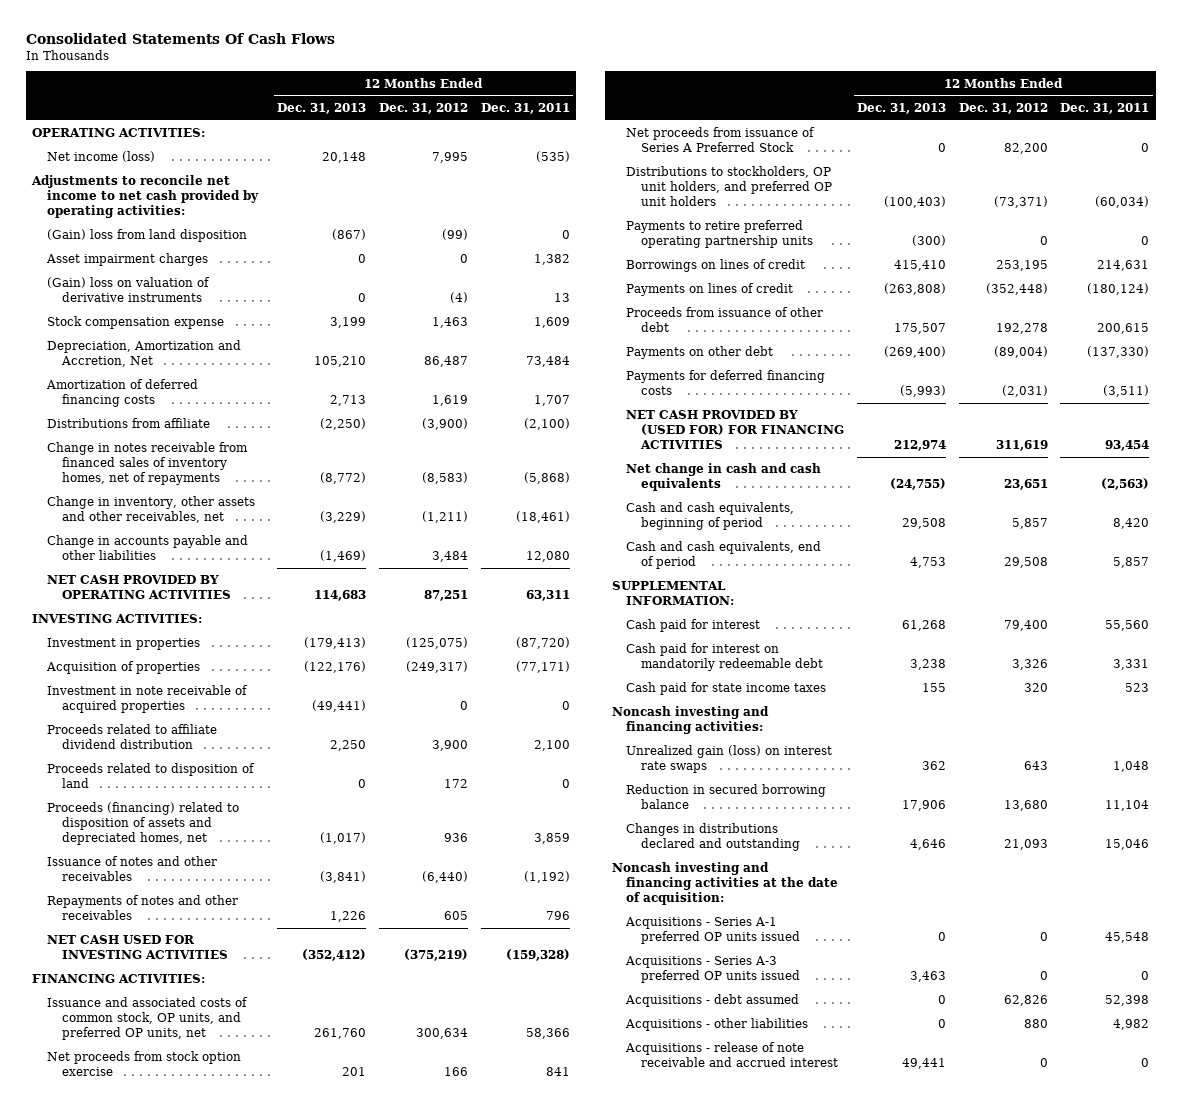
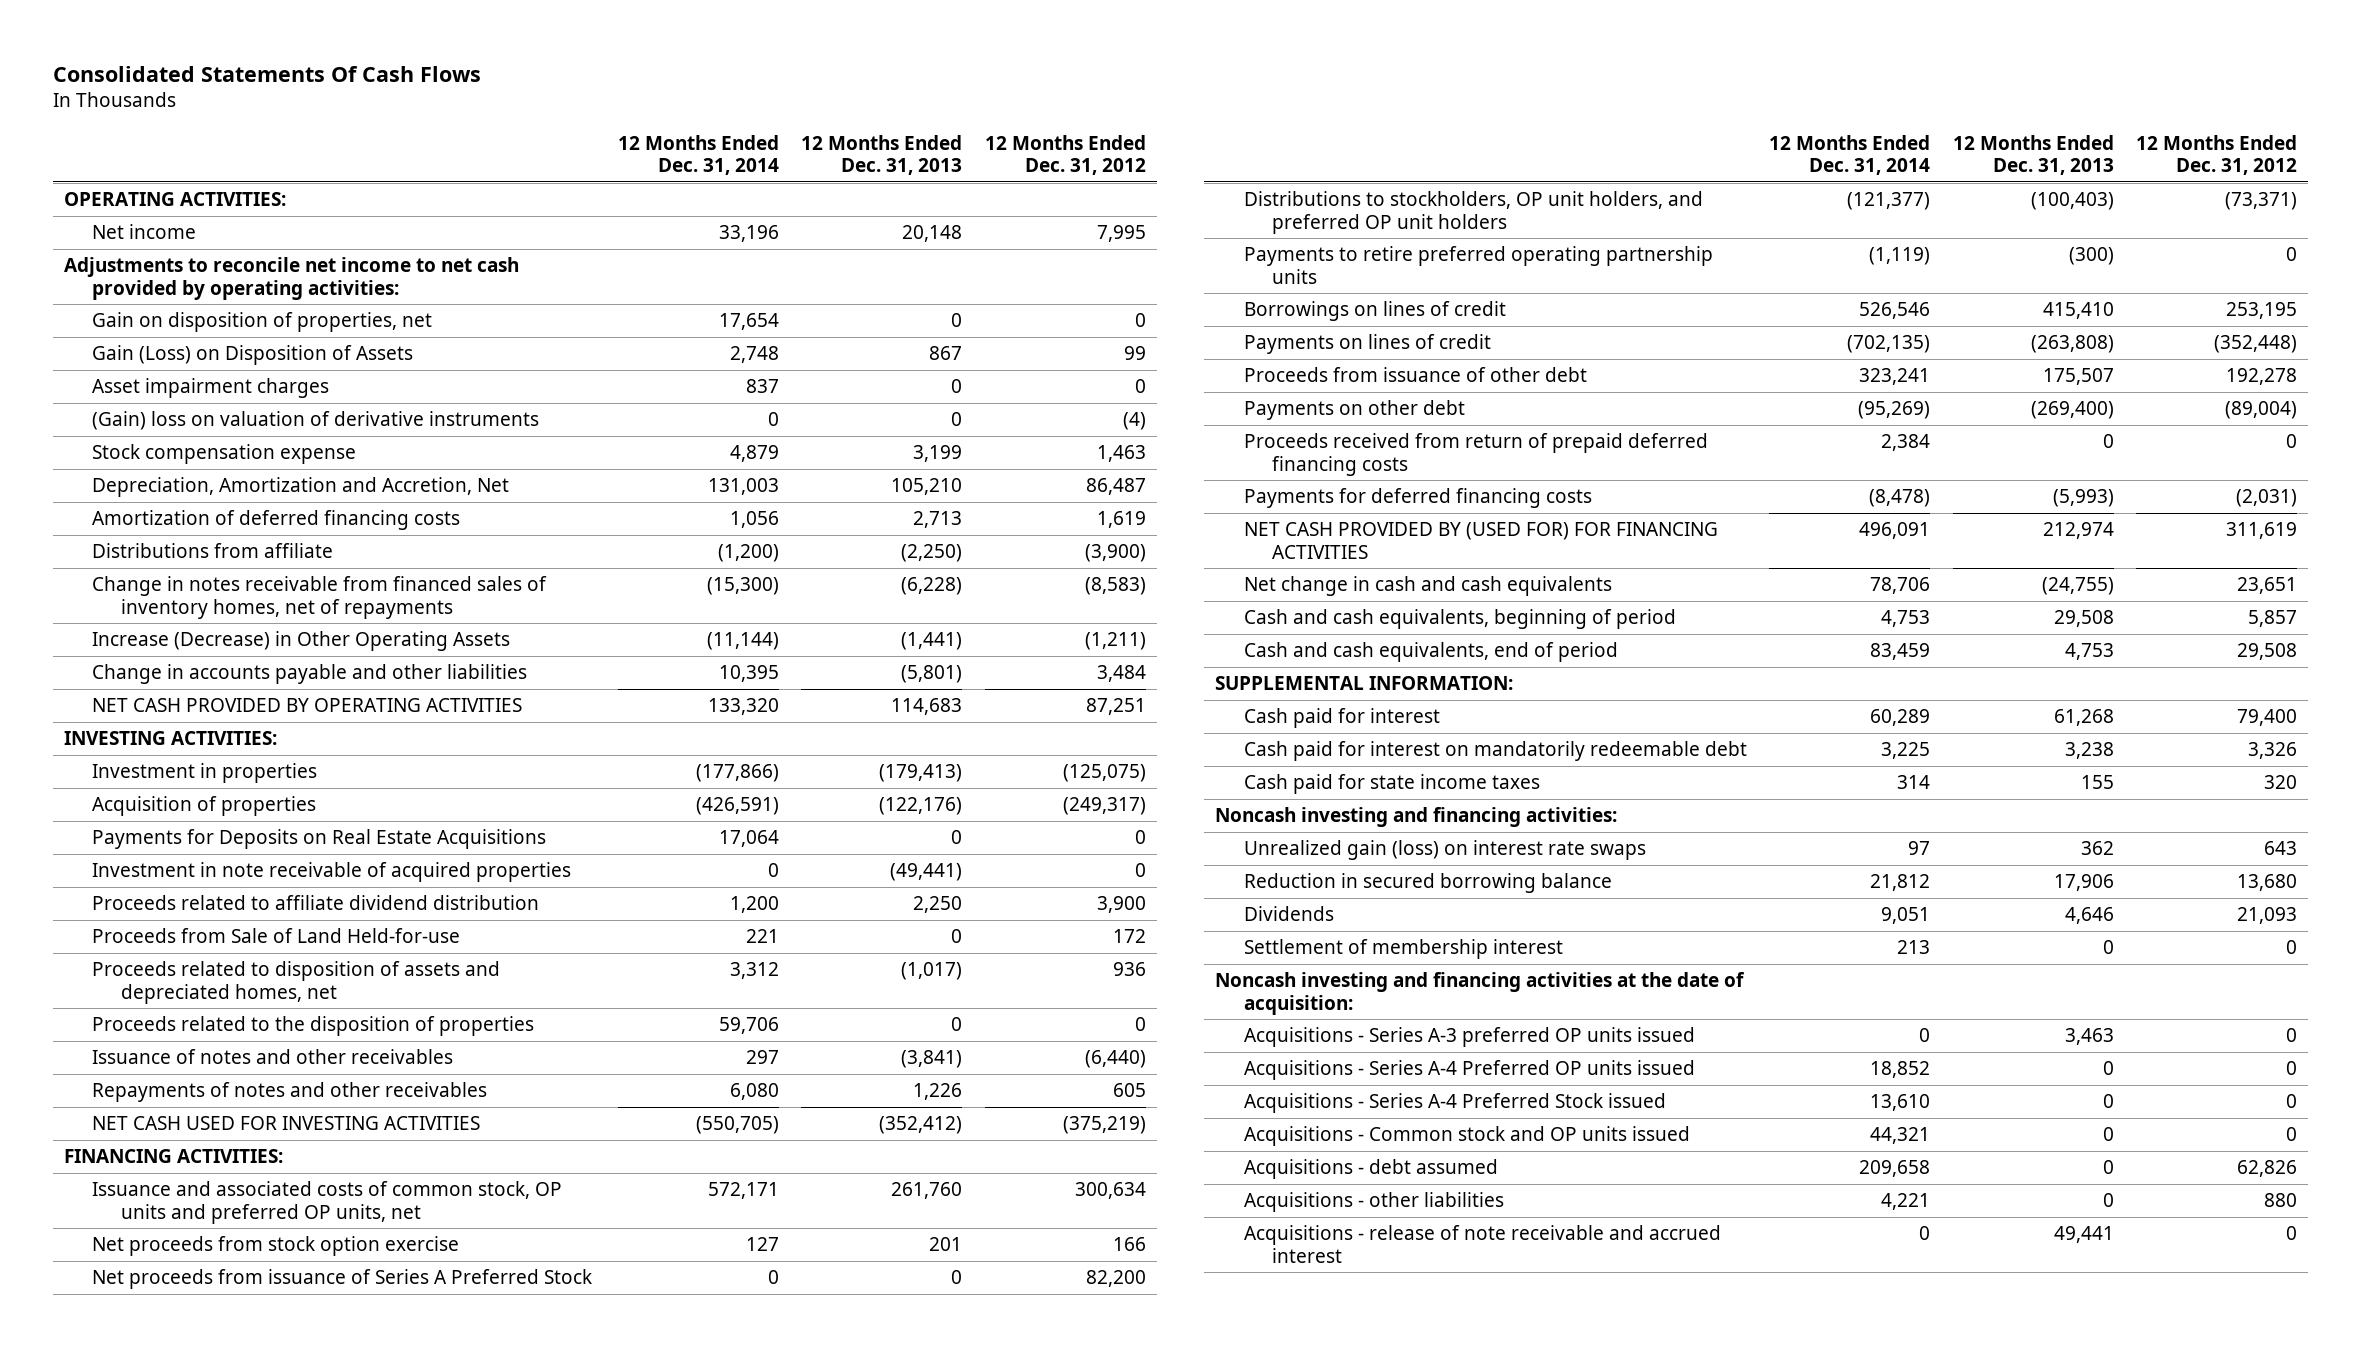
[480,102,570,114] Dec. 31, 2011 -> none
none -> [617,134,779,175] 12 Months Ended Dec. 31, 2014
[46,151,155,163] Net income (loss) -> [92,224,197,240] Net income
[46,229,247,243] (Gain) loss from land disposition -> [92,312,433,333] Gain on disposition of properties, net
[332,229,367,241] (867) -> [951,313,963,328] 0
[441,229,468,241] (99) -> [1134,313,1146,328] 0
none -> [92,345,414,366] Gain (Loss) on Disposition of Assets
[46,496,255,524] Change in inventory, other assets and other receivables, net -> none
[320,472,367,485] (8,772) -> [901,577,963,596] (6,228)
none -> [92,631,511,652] Increase (Decrease) in Other Operating Assets
[320,550,367,563] (1,469) -> [901,665,963,684] (5,801)
none -> [92,829,547,850] Payments for Deposits on Real Estate Acquisitions
[46,802,239,846] Proceeds (financing) related to disposition of assets and depreciated homes, net -> none
none -> [92,928,461,944] Proceeds from Sale of Land Held-for-use
[46,763,255,789] Proceeds related to disposition of land -> [92,961,501,1004] Proceeds related to disposition of assets and depreciated homes, net
[358,779,367,789] 0 -> [901,962,963,981] (1,017)
[443,779,468,789] 172 -> [1112,962,1146,977] 936
none -> [92,1016,535,1037] Proceeds related to the disposition of properties
[46,997,248,1041] Issuance and associated costs of common stock, OP units, and preferred OP units, net -> [92,1181,563,1224] Issuance and associated costs of common stock, OP units and preferred OP units, net
none -> [1243,433,1708,476] Proceeds received from return of prepaid deferred financing costs
[626,823,801,852] Changes in distributions declared and outstanding -> [1243,906,1334,922] Dividends
none -> [1243,939,1563,960] Settlement of membership interest
[625,917,801,945] Acquisitions - Series A-1 preferred OP units issued -> none
none -> [1243,1060,1695,1081] Acquisitions - Series A-4 Preferred OP units issued
none -> [1243,1093,1666,1114] Acquisitions - Series A-4 Preferred Stock issued
none -> [1243,1126,1690,1147] Acquisitions - Common stock and OP units issued

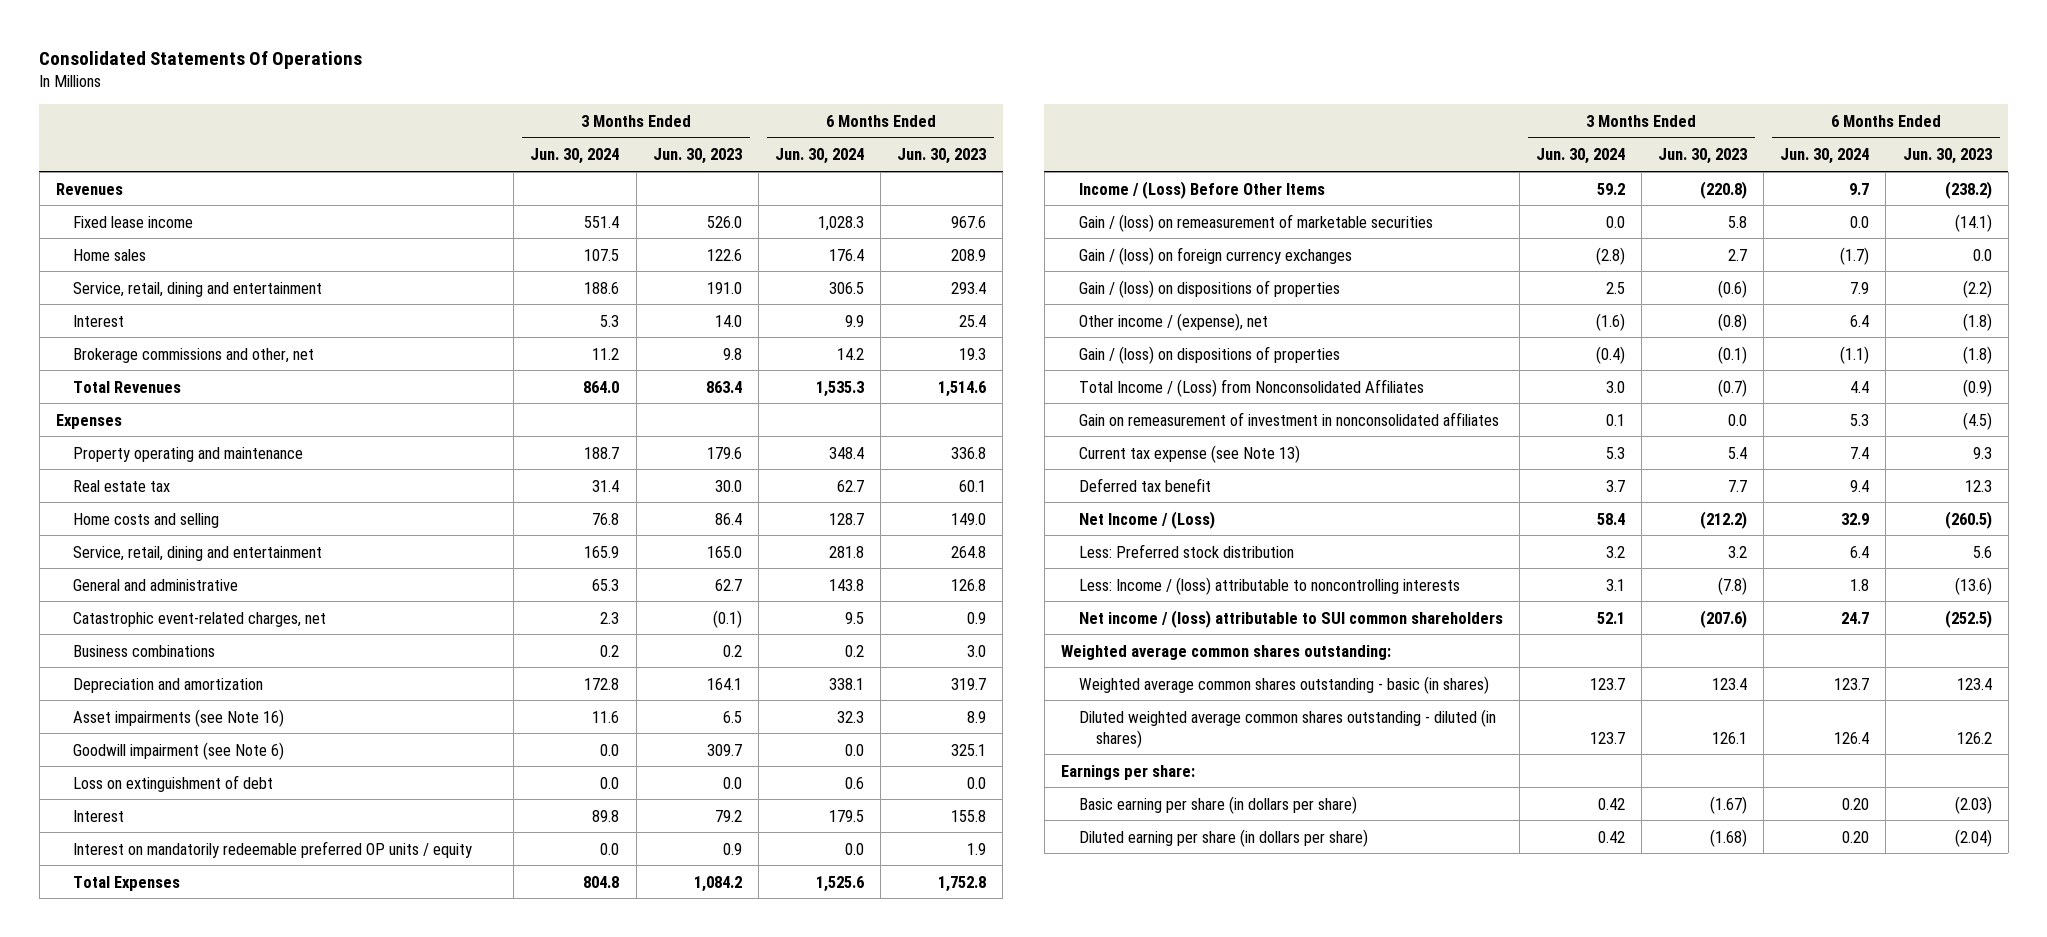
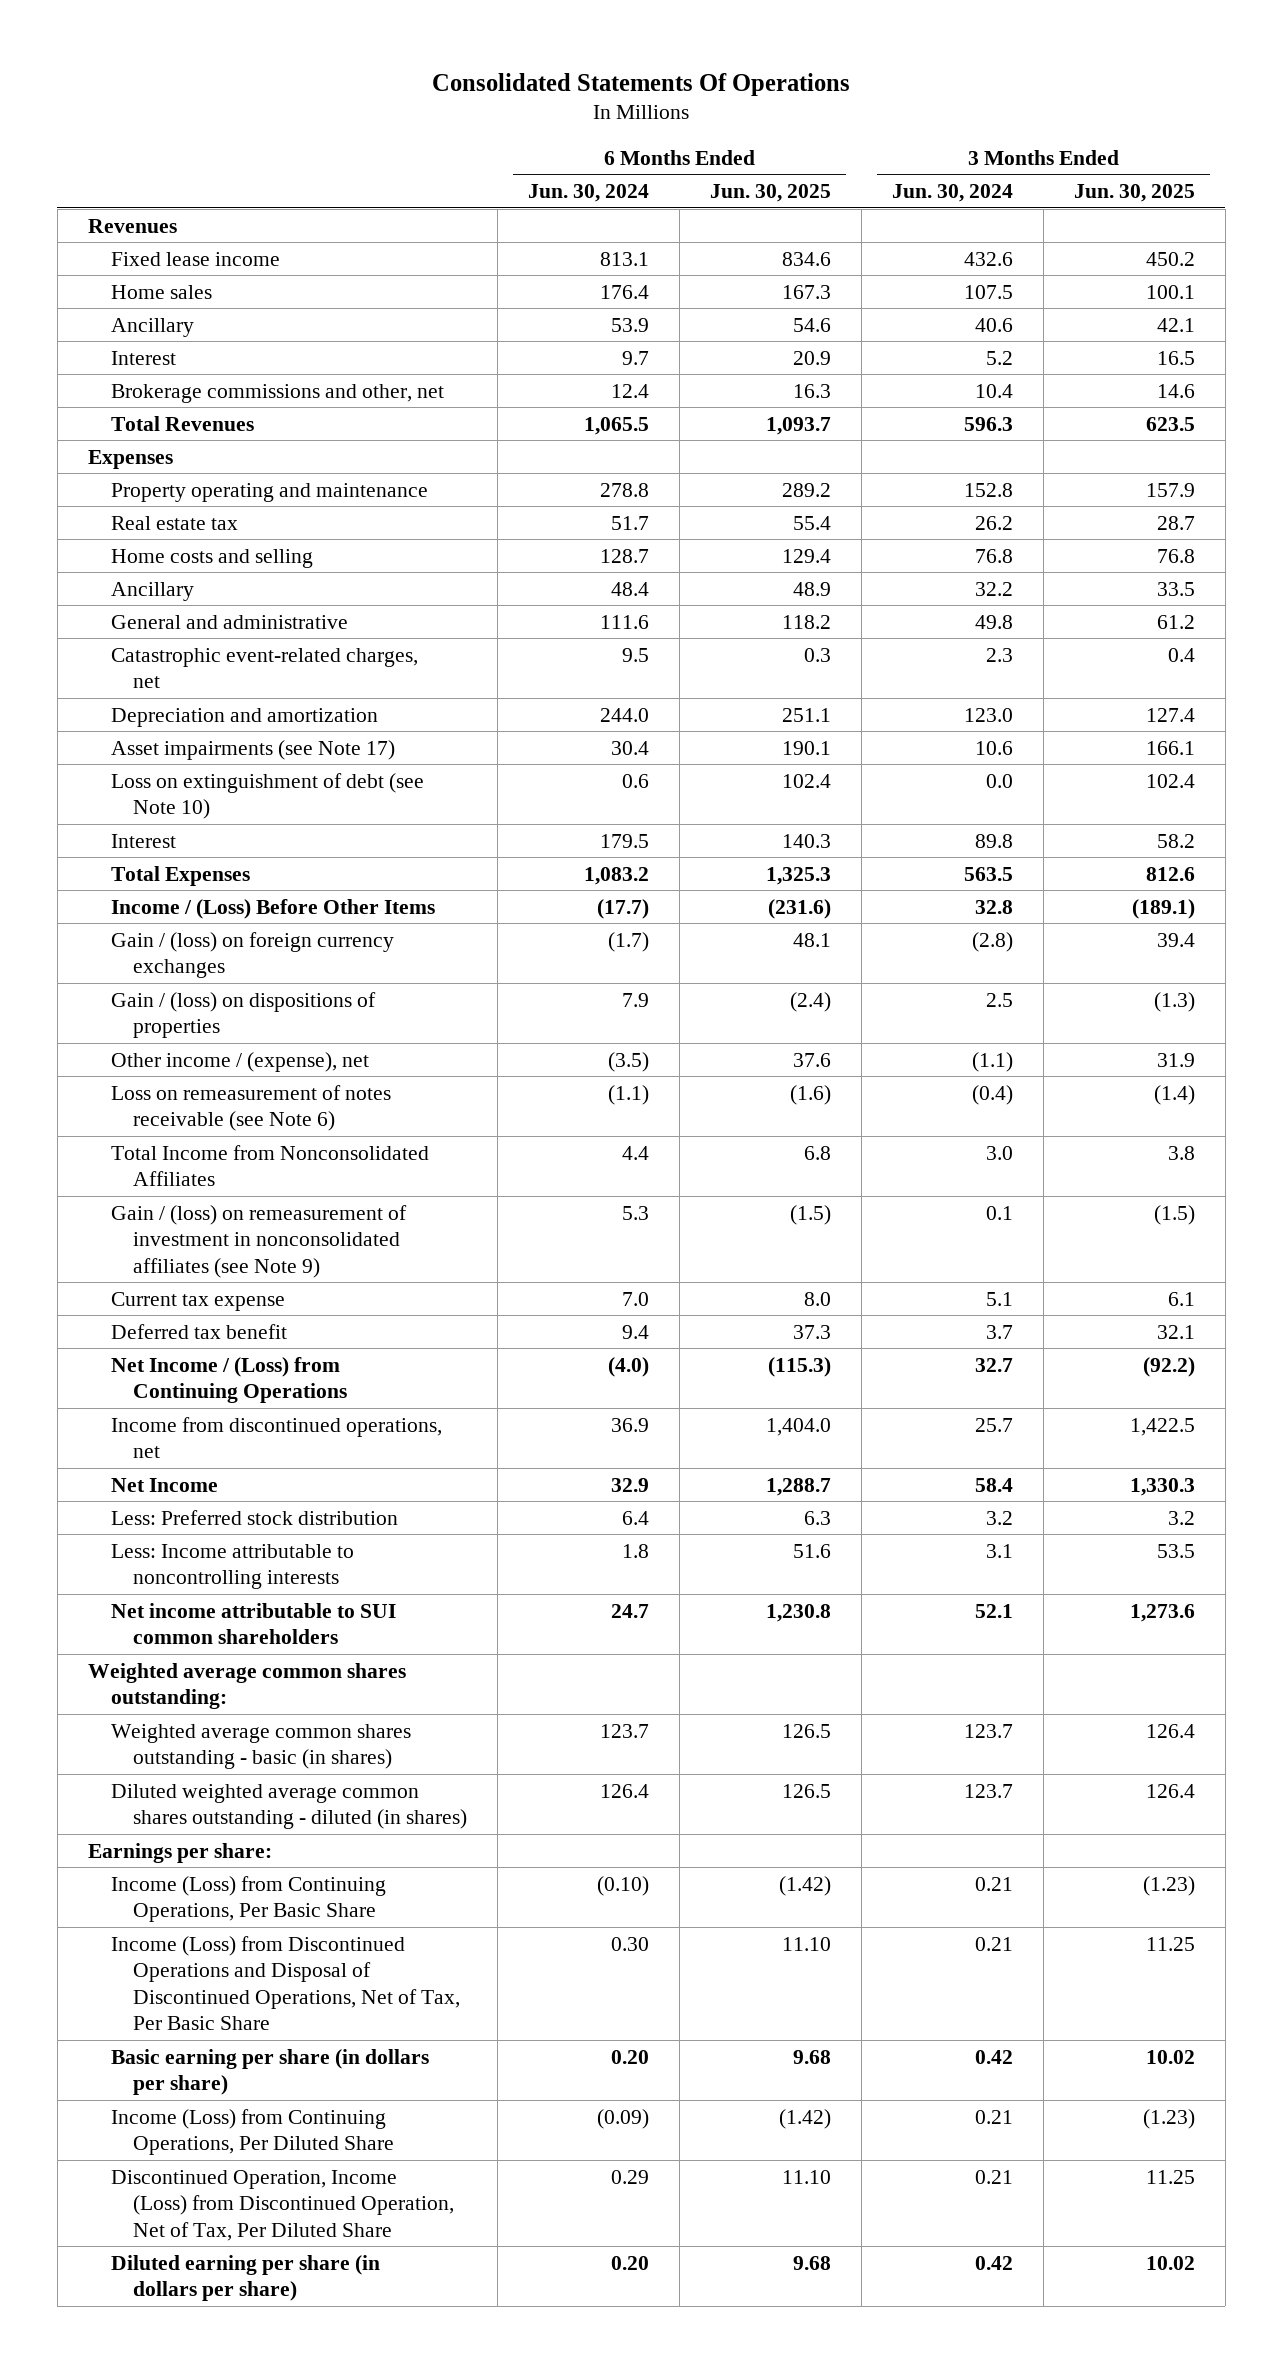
[652,148,742,165] Jun. 30, 2023 -> none
[897,148,987,165] Jun. 30, 2023 -> none
none -> [710,183,832,202] Jun. 30, 2025
none -> [1073,183,1195,202] Jun. 30, 2025
[584,215,620,228] 551.4 -> [964,251,1014,266] 432.6
[817,215,864,231] 1,028.3 -> [600,251,650,266] 813.1
[73,281,323,297] Service, retail, dining and entertainment -> none
none -> [110,317,194,337] Ancillary
[600,314,620,327] 5.3 -> [986,350,1014,365] 5.2
[844,314,864,327] 9.9 -> [622,350,650,365] 9.7
[592,347,620,360] 11.2 -> [975,383,1014,398] 10.4
[836,347,864,360] 14.2 -> [611,383,650,398] 12.4
[583,380,620,393] 864.0 -> [964,416,1014,431] 596.3
[815,380,864,397] 1,535.3 -> [584,416,650,435] 1,065.5
[584,446,620,459] 188.7 -> [964,482,1014,497] 152.8
[828,446,864,459] 348.4 -> [600,482,650,497] 278.8
[592,479,620,492] 31.4 -> [975,515,1014,530] 26.2
[836,479,864,492] 62.7 -> [611,515,650,530] 51.7
[73,545,323,561] Service, retail, dining and entertainment -> none
none -> [110,581,194,601] Ancillary
[592,578,620,591] 65.3 -> [975,614,1014,629] 49.8
[828,578,864,591] 143.8 -> [600,614,650,629] 111.6
[73,644,216,657] Business combinations -> none
[73,741,285,760] Goodwill impairment (see Note 6) -> none
[584,677,620,690] 172.8 -> [964,707,1014,722] 123.0
[828,677,864,690] 338.1 -> [600,707,650,722] 244.0
[73,708,285,727] Asset impairments (see Note 16) -> [110,739,395,760] Asset impairments (see Note 17)
[592,710,620,723] 11.6 -> [975,740,1014,755] 10.6
[836,710,864,723] 32.3 -> [611,740,650,755] 30.4
[73,774,274,792] Loss on extinguishment of debt -> [110,772,424,820] Loss on extinguishment of debt (see Note 10)
[73,840,473,858] Interest on mandatorily redeemable preferred OP units / equity -> none
[1078,213,1433,232] Gain / (loss) on remeasurement of marketable securities -> none
[583,875,620,888] 804.8 -> [964,866,1014,881] 563.5
[815,875,864,892] 1,525.6 -> [584,866,650,885] 1,083.2
[1596,182,1625,195] 59.2 -> [975,899,1014,914] 32.8
[1849,182,1870,195] 9.7 -> [597,898,650,919] (17.7)
[1595,312,1625,331] (1.6) -> [972,1051,1014,1072] (1.1)
[1850,314,1870,327] 6.4 -> [608,1051,650,1072] (3.5)
[1078,345,1340,364] Gain / (loss) on dispositions of properties -> [110,1084,391,1132] Loss on remeasurement of notes receivable (see Note 6)
[1078,378,1424,397] Total Income / (Loss) from Nonconsolidated Affiliates -> [110,1144,429,1187] Total Income from Nonconsolidated Affiliates
[1078,411,1499,426] Gain on remeasurement of investment in nonconsolidated affiliates -> [110,1204,407,1278] Gain / (loss) on remeasurement of investment in nonconsolidated affiliates (see Note 9)
[1078,444,1300,463] Current tax expense (see Note 13) -> [110,1291,285,1311] Current tax expense
[1605,446,1625,459] 5.3 -> [986,1291,1014,1306] 5.1
[1850,446,1870,459] 7.4 -> [622,1291,650,1306] 7.0
none -> [110,1356,348,1404] Net Income / (Loss) from Continuing Operations
none -> [110,1416,442,1459] Income from discontinued operations, net
[1078,510,1215,529] Net Income / (Loss) -> [110,1477,218,1492] Net Income
[1078,576,1460,595] Less: Income / (loss) attributable to noncontrolling interests -> [110,1543,354,1590] Less: Income attributable to noncontrolling interests
[1078,609,1503,628] Net income / (loss) attributable to SUI common shareholders -> [110,1602,396,1645] Net income attributable to SUI common shareholders
none -> [110,1875,386,1923] Income (Loss) from Continuing Operations, Per Basic Share
none -> [110,1935,461,2031] Income (Loss) from Discontinued Operations and Disposal of Discontinued Operations, Net of Tax, Per Basic Share
none -> [110,2108,395,2156] Income (Loss) from Continuing Operations, Per Diluted Share
none -> [110,2169,455,2241] Discontinued Operation, Income (Loss) from Discontinued Operation, Net of Tax, Per Diluted Share

